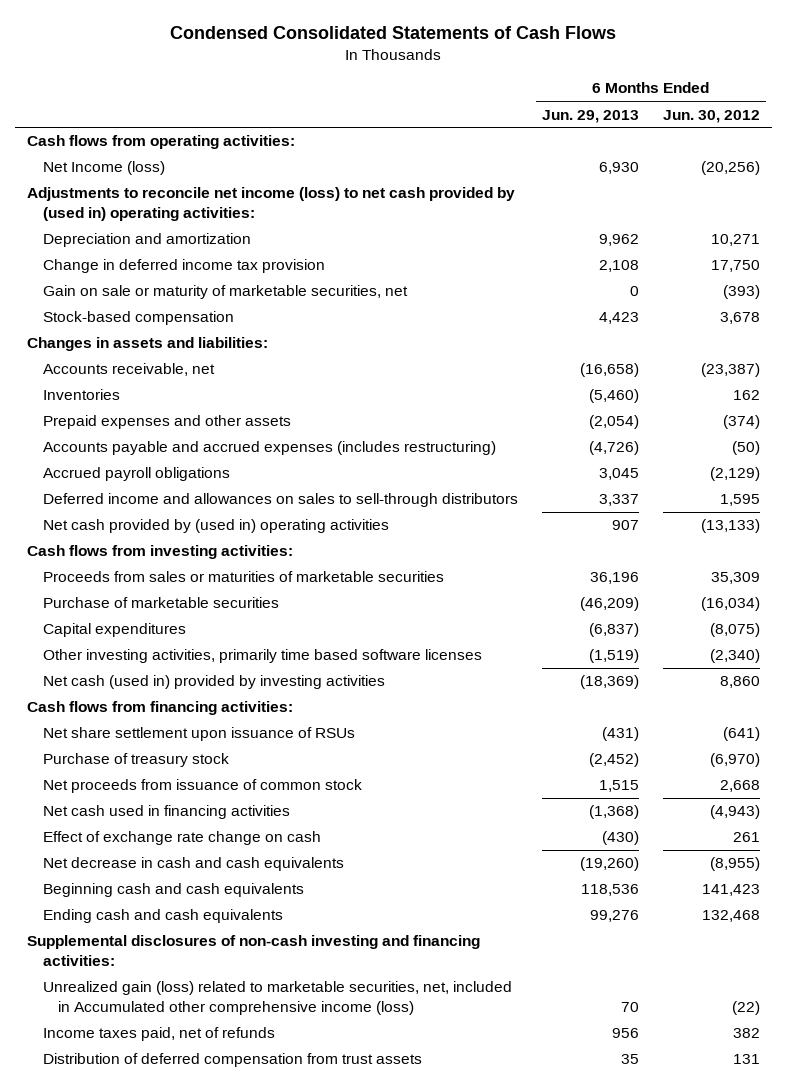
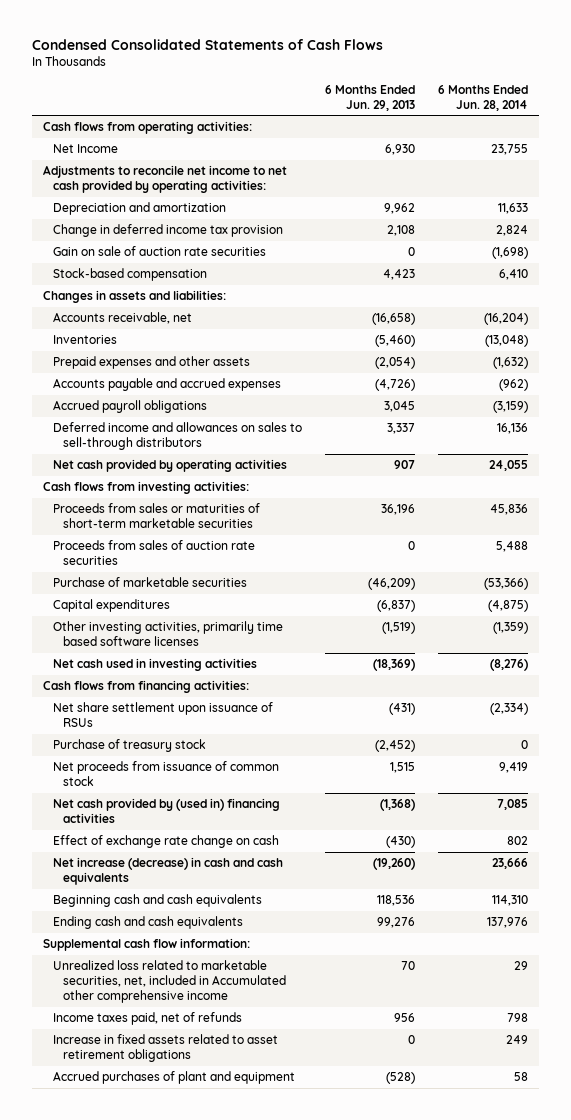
[662,109,760,123] Jun. 30, 2012 -> none
none -> [437,84,528,111] 6 Months Ended Jun. 28, 2014
[42,161,165,176] Net Income (loss) -> [53,144,119,154] Net Income
[26,187,515,222] Adjustments to reconcile net income (loss) to net cash provided by (used in) operating activities: -> [42,165,287,194] Adjustments to reconcile net income to net cash provided by operating activities:
[42,285,408,300] Gain on sale or maturity of marketable securities, net -> [53,246,267,257] Gain on sale of auction rate securities
[42,441,496,456] Accounts payable and accrued expenses (includes restructuring) -> [53,378,282,392] Accounts payable and accrued expenses
[42,519,389,534] Net cash provided by (used in) operating activities -> [53,459,288,473] Net cash provided by operating activities
[42,571,444,583] Proceeds from sales or maturities of marketable securities -> [53,503,261,529] Proceeds from sales or maturities of short-term marketable securities
none -> [53,540,256,566] Proceeds from sales of auction rate securities
[42,675,385,690] Net cash (used in) provided by investing activities -> [53,658,258,672] Net cash used in investing activities
[42,805,290,820] Net cash used in financing activities -> [53,798,281,824] Net cash provided by (used in) financing activities
[42,857,344,872] Net decrease in cash and cash equivalents -> [53,857,284,886] Net increase (decrease) in cash and cash equivalents
[26,935,480,967] Supplemental disclosures of non-cash investing and financing activities: -> [42,938,250,952] Supplemental cash flow information:
[42,981,512,1016] Unrealized gain (loss) related to marketable securities, net, included in Accumulated other comprehensive income (loss) -> [53,960,287,1004] Unrealized loss related to marketable securities, net, included in Accumulated other comprehensive income
[42,1053,422,1068] Distribution of deferred compensation from trust assets -> none
none -> [53,1034,279,1063] Increase in fixed assets related to asset retirement obligations
none -> [53,1071,296,1085] Accrued purchases of plant and equipment

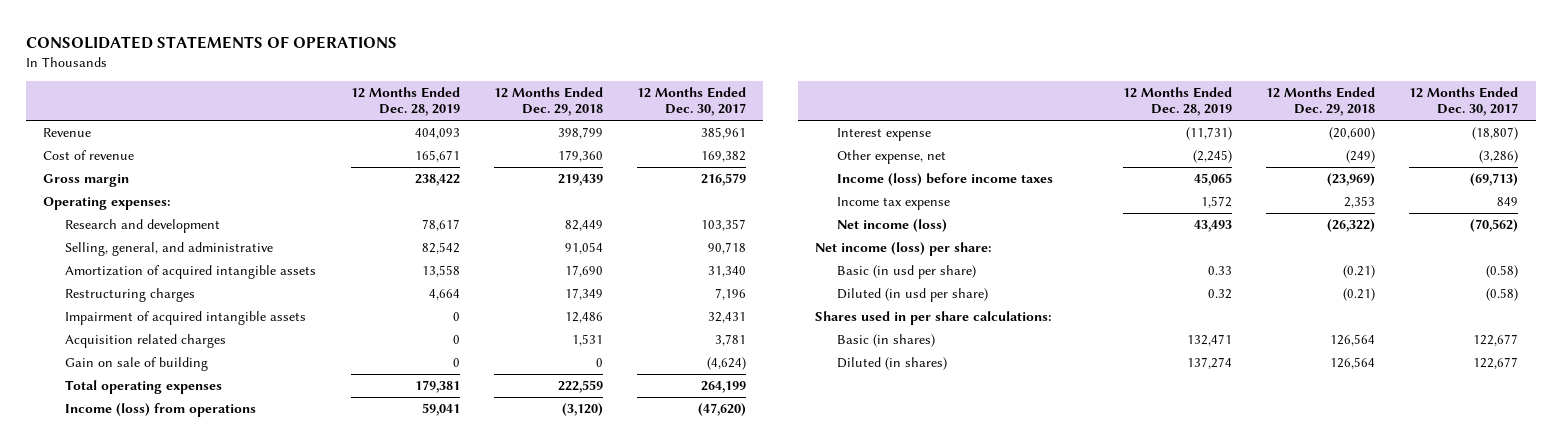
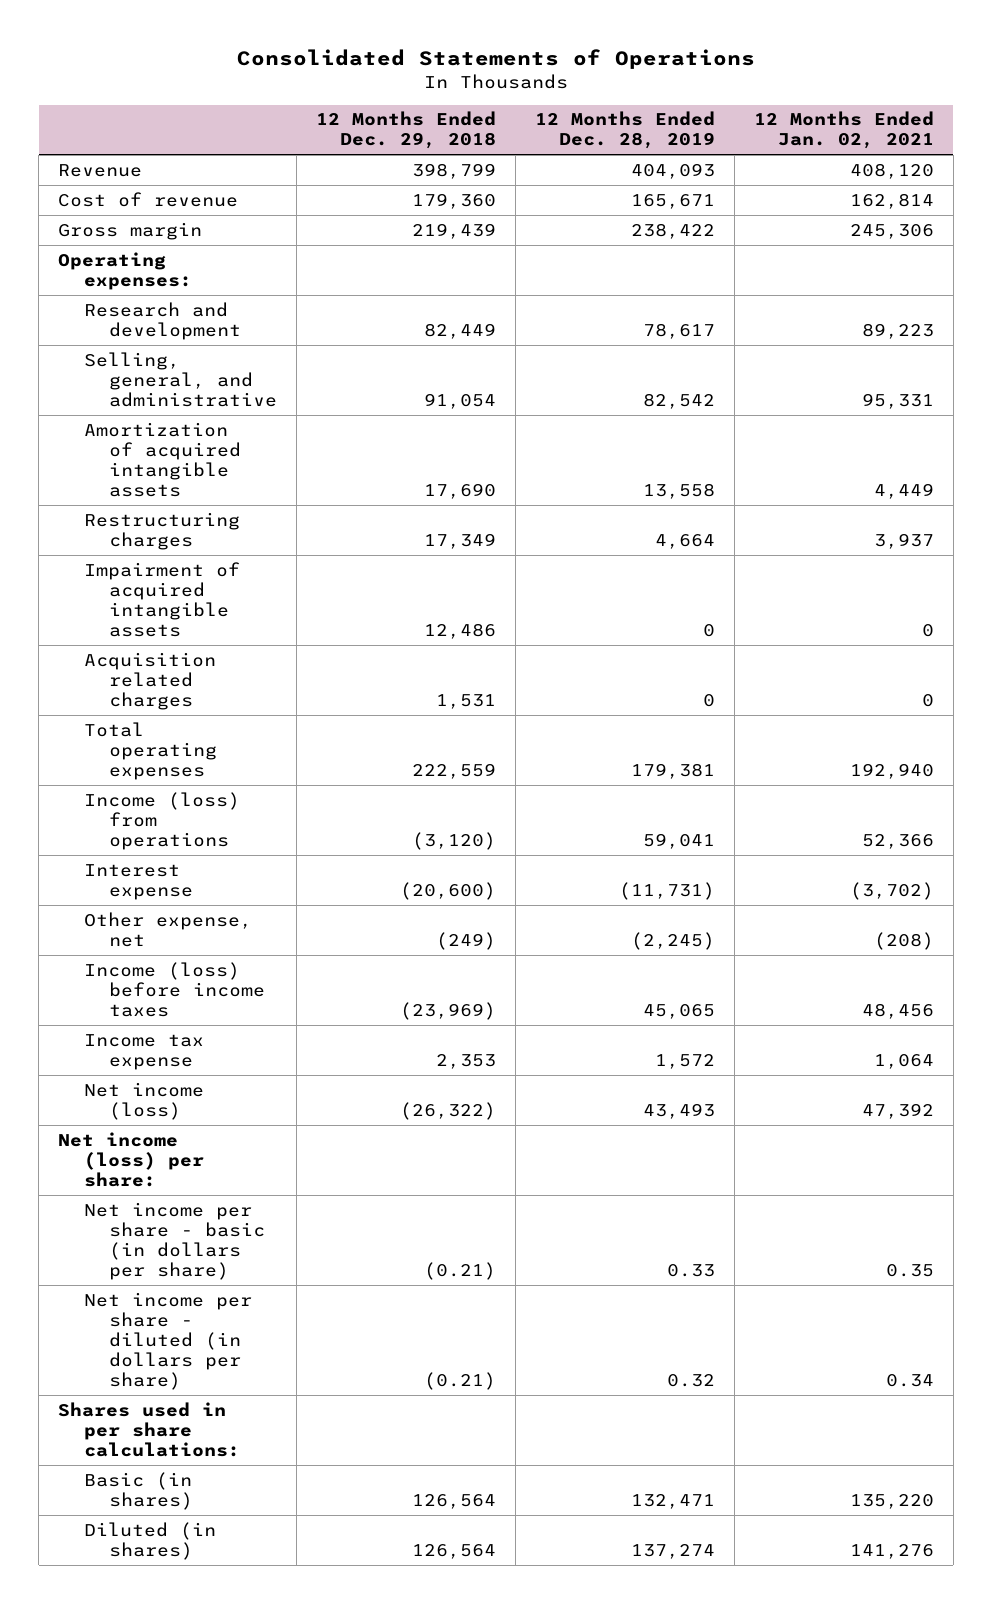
[26,35,398,49] CONSOLIDATED STATEMENTS OF OPERATIONS -> [236,48,755,69] Consolidated Statements of Operations
[637,86,747,117] 12 Months Ended Dec. 30, 2017 -> none
none -> [753,111,934,150] 12 Months Ended Jan. 02, 2021
[65,356,209,371] Gain on sale of building -> none
[837,264,977,279] Basic (in usd per share) -> [83,1201,265,1280] Net income per share - basic (in dollars per share)
[837,287,989,302] Diluted (in usd per share) -> [83,1291,252,1390] Net income per share - diluted (in dollars per share)

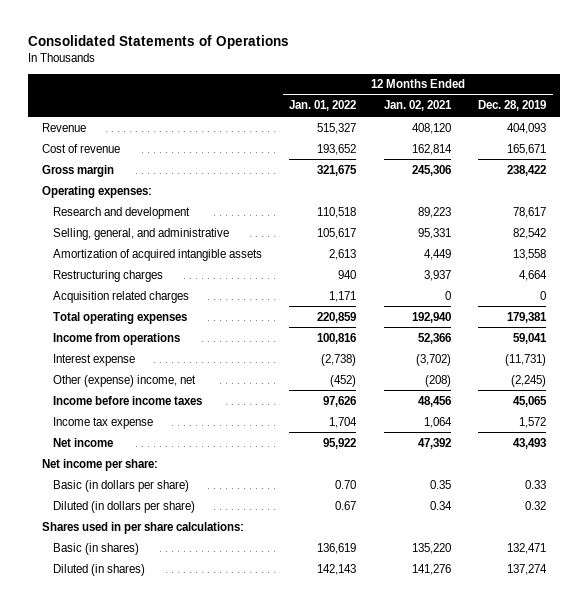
[315,111,496,150] 12 Months Ended Dec. 29, 2018 -> none
none -> [289,100,357,112] Jan. 01, 2022
[83,561,240,637] Impairment of acquired intangible assets -> none
[83,791,240,850] Income (loss) from operations -> [52,332,180,345] Income from operations
[83,911,252,947] Other expense, net -> [52,374,196,387] Other (expense) income, net
[83,961,265,1017] Income (loss) before income taxes -> [52,395,202,405] Income before income taxes
[83,1081,204,1120] Net income (loss) -> [52,437,113,447] Net income
[58,1131,204,1187] Net income (loss) per share: -> [41,458,158,471] Net income per share:
[83,1201,265,1280] Net income per share - basic (in dollars per share) -> [52,479,189,492] Basic (in dollars per share)
[83,1291,252,1390] Net income per share - diluted (in dollars per share) -> [52,500,195,513] Diluted (in dollars per share)

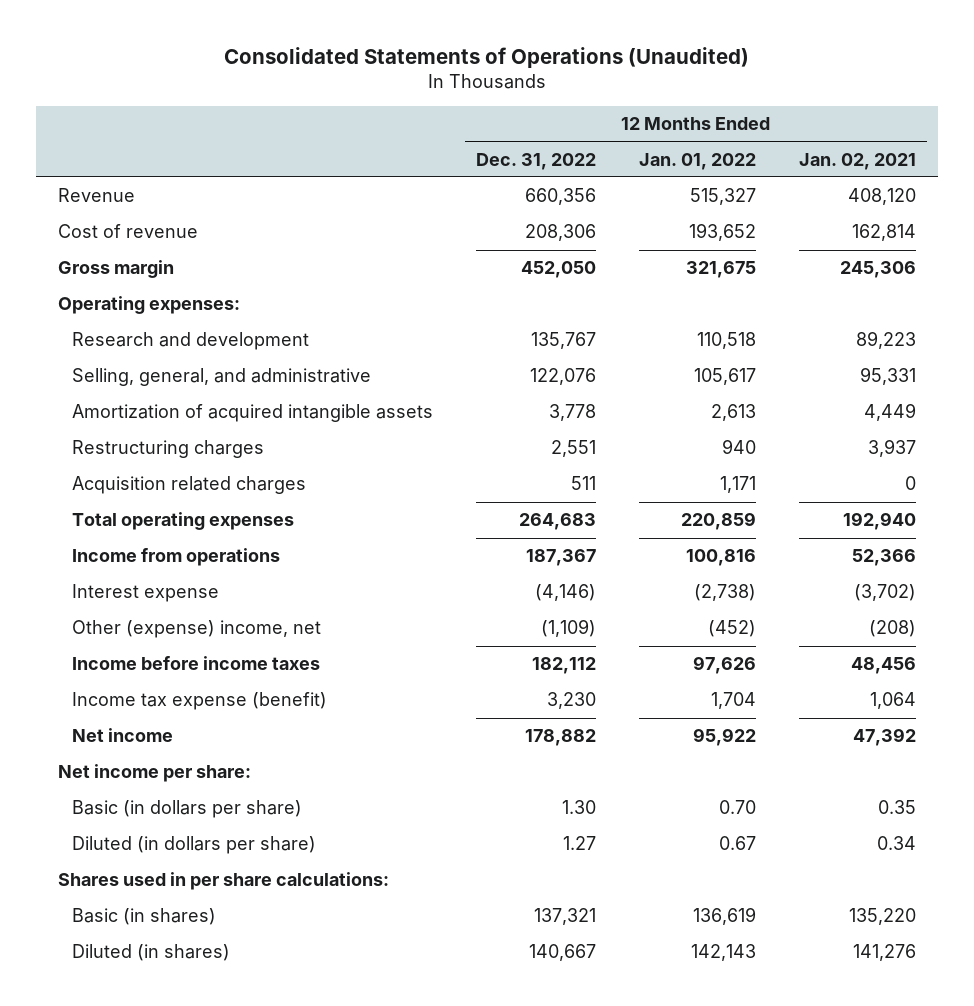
[28,35,290,50] Consolidated Statements of Operations -> [224,46,750,68] Consolidated Statements of Operations (Unaudited)
[478,100,547,112] Dec. 28, 2019 -> none
none -> [475,152,596,170] Dec. 31, 2022
[52,416,153,429] Income tax expense -> [71,692,327,711] Income tax expense (benefit)

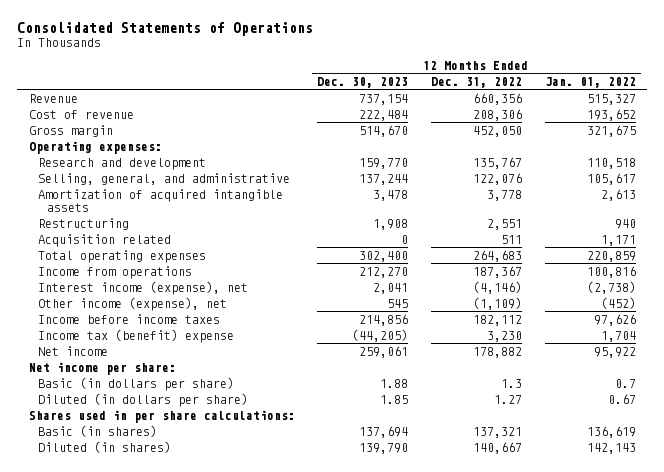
[224,46,750,68] Consolidated Statements of Operations (Unaudited) -> [17,22,314,37] Consolidated Statements of Operations
[799,152,917,170] Jan. 02, 2021 -> none
none -> [317,76,409,88] Dec. 30, 2023
[71,440,264,459] Restructuring charges -> [37,217,129,230] Restructuring
[71,476,306,495] Acquisition related charges -> [37,233,171,247] Acquisition related
[71,584,219,603] Interest expense -> [37,280,248,295] Interest income (expense), net
[71,620,321,639] Other (expense) income, net -> [37,296,227,311] Other income (expense), net
[71,692,327,711] Income tax expense (benefit) -> [37,328,234,343] Income tax (benefit) expense
[561,800,596,815] 1.30 -> [500,378,522,388] 1.3
[719,800,757,815] 0.70 -> [614,378,636,388] 0.7

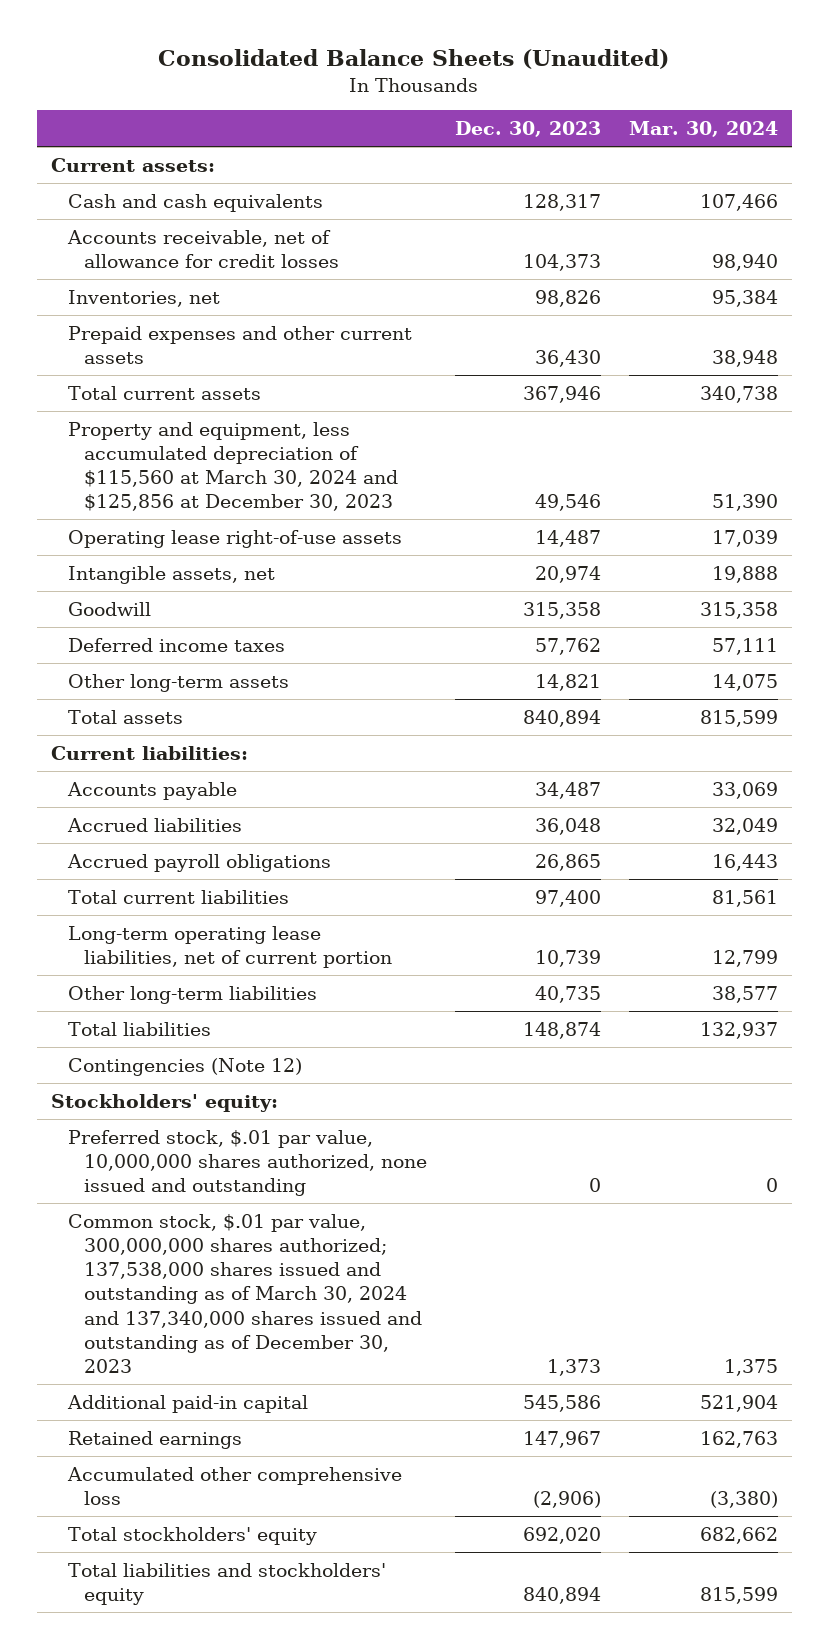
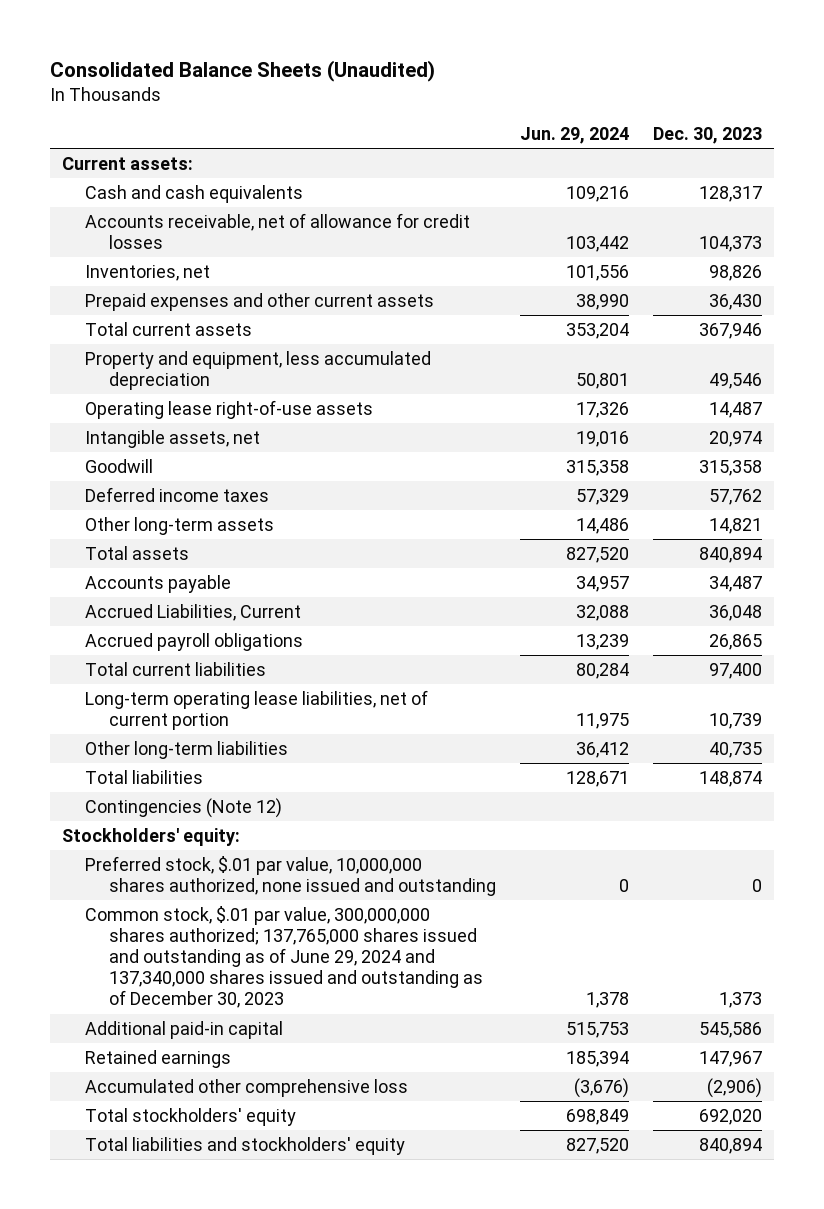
[629,121,779,138] Mar. 30, 2024 -> none
none -> [519,127,629,145] Jun. 29, 2024
[67,421,399,512] Property and equipment, less accumulated depreciation of $115,560 at March 30, 2024 and $125,856 at December 30, 2023 -> [85,350,432,391] Property and equipment, less accumulated depreciation
[50,745,248,760] Current liabilities: -> none
[66,817,242,832] Accrued liabilities -> [85,603,302,621] Accrued Liabilities, Current
[67,1213,423,1374] Common stock, $.01 par value, 300,000,000 shares authorized; 137,538,000 shares issued and outstanding as of March 30, 2024 and 137,340,000 shares issued and outstanding as of December 30, 2023 -> [85,905,483,1009] Common stock, $.01 par value, 300,000,000 shares authorized; 137,765,000 shares issued and outstanding as of June 29, 2024 and 137,340,000 shares issued and outstanding as of December 30, 2023

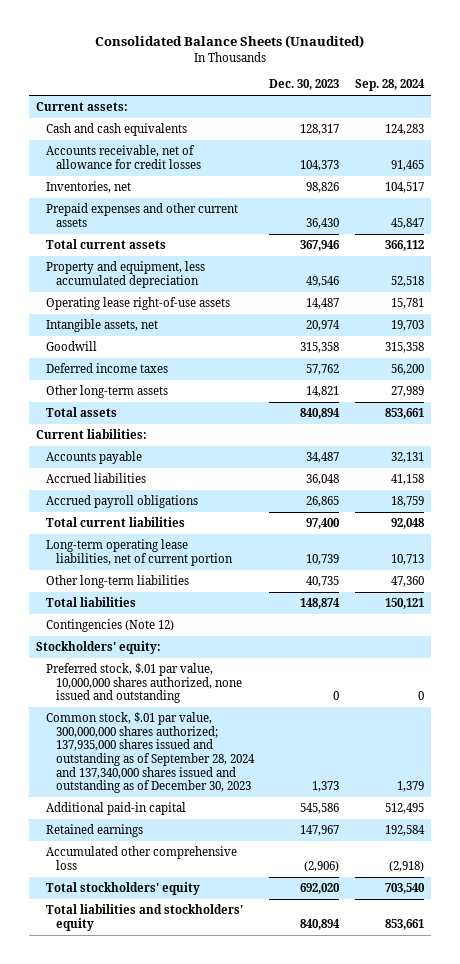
[519,127,629,145] Jun. 29, 2024 -> none
none -> [354,79,425,92] Sep. 28, 2024
none -> [36,429,148,440] Current liabilities:
[85,603,302,621] Accrued Liabilities, Current -> [46,473,147,484] Accrued liabilities
[85,905,483,1009] Common stock, $.01 par value, 300,000,000 shares authorized; 137,765,000 shares issued and outstanding as of June 29, 2024 and 137,340,000 shares issued and outstanding as of December 30, 2023 -> [46,712,255,794] Common stock, $.01 par value, 300,000,000 shares authorized; 137,935,000 shares issued and outstanding as of September 28, 2024 and 137,340,000 shares issued and outstanding as of December 30, 2023

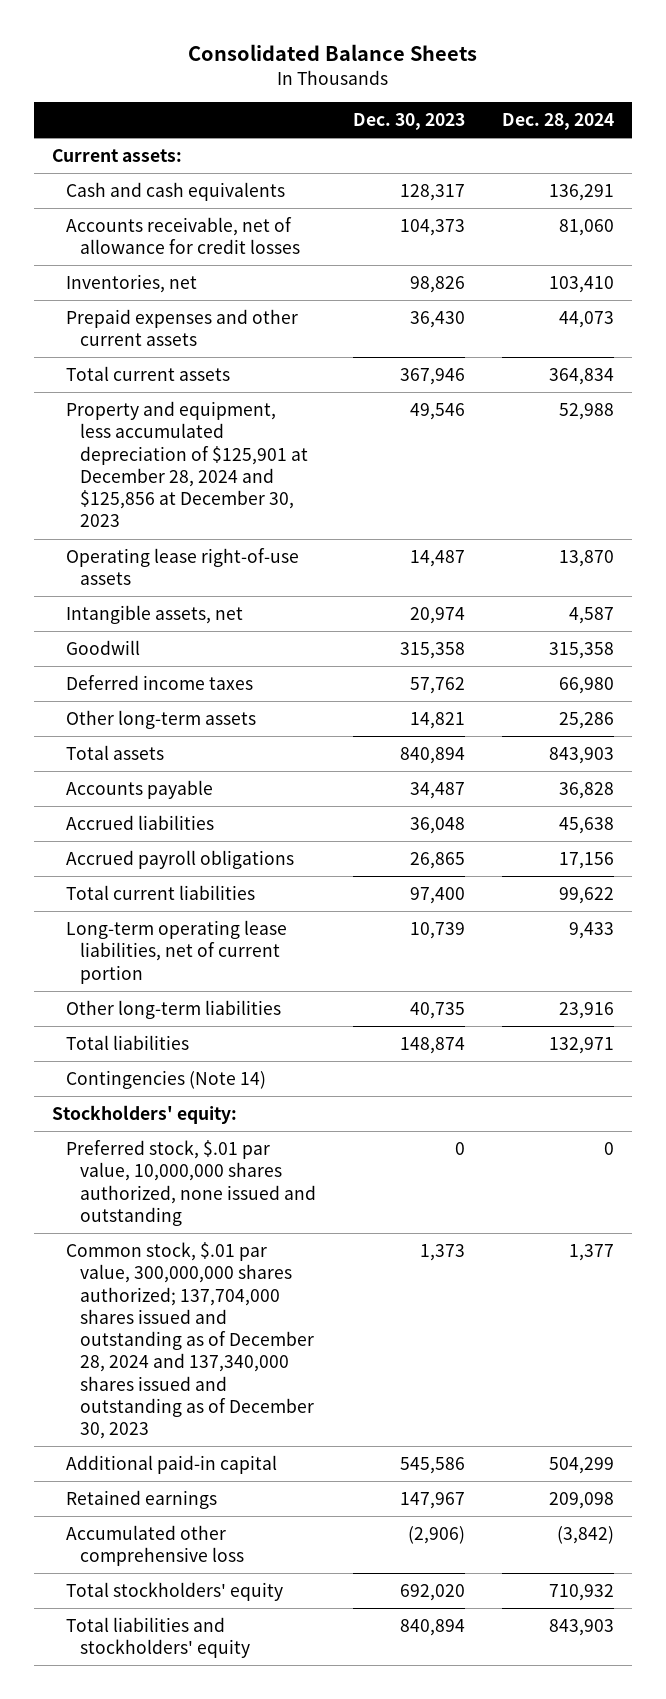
[95,35,365,49] Consolidated Balance Sheets (Unaudited) -> [187,43,477,61] Consolidated Balance Sheets
[354,79,425,92] Sep. 28, 2024 -> none
none -> [501,113,614,131] Dec. 28, 2024
[46,261,206,288] Property and equipment, less accumulated depreciation -> [65,401,308,528] Property and equipment, less accumulated depreciation of $125,901 at December 28, 2024 and $125,856 at December 30, 2023
[36,429,148,440] Current liabilities: -> none
[46,619,175,633] Contingencies (Note 12) -> [65,1070,266,1090] Contingencies (Note 14)
[46,712,255,794] Common stock, $.01 par value, 300,000,000 shares authorized; 137,935,000 shares issued and outstanding as of September 28, 2024 and 137,340,000 shares issued and outstanding as of December 30, 2023 -> [65,1242,314,1440] Common stock, $.01 par value, 300,000,000 shares authorized; 137,704,000 shares issued and outstanding as of December 28, 2024 and 137,340,000 shares issued and outstanding as of December 30, 2023

